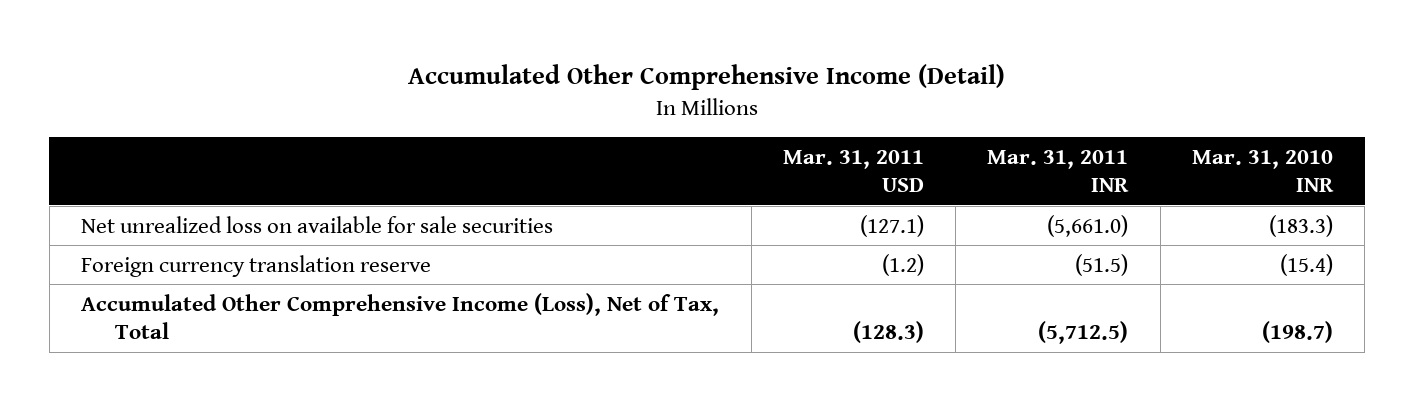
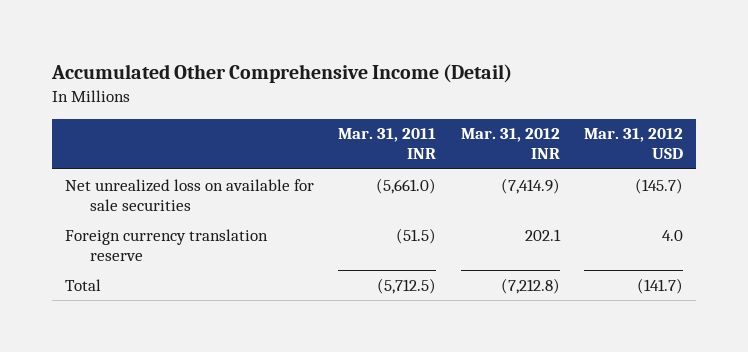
[782,149,924,193] Mar. 31, 2011 USD -> none
[1192,149,1335,193] Mar. 31, 2010 INR -> none
none -> [460,128,560,160] Mar. 31, 2012 INR
none -> [584,128,684,160] Mar. 31, 2012 USD
[81,292,720,340] Accumulated Other Comprehensive Income (Loss), Net of Tax, Total -> [64,278,101,291] Total

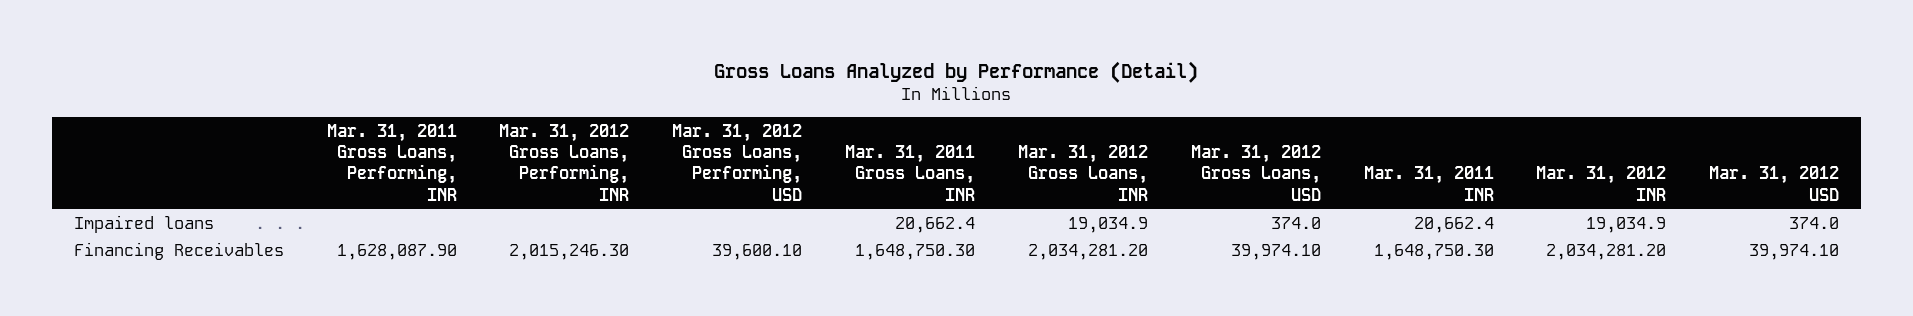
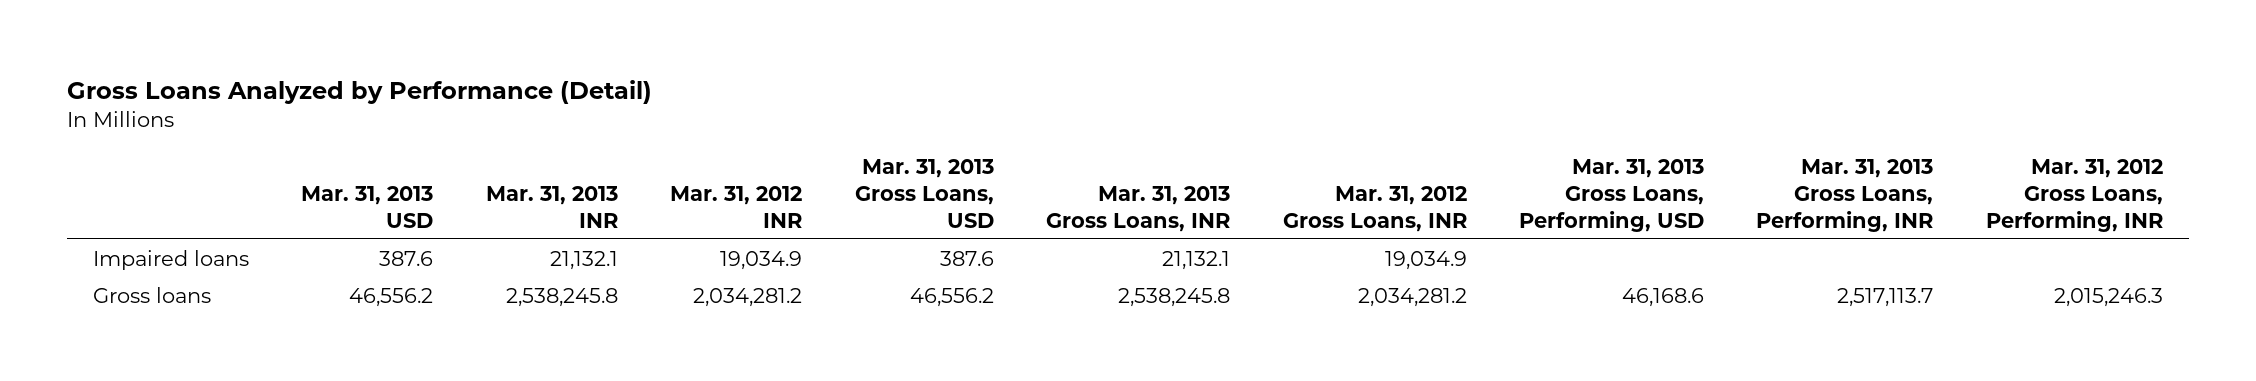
[326,123,457,201] Mar. 31, 2011 Gross Loans, Performing, INR -> none
[672,123,803,201] Mar. 31, 2012 Gross Loans, Performing, USD -> none
[845,144,976,201] Mar. 31, 2011 Gross Loans, INR -> none
[1190,144,1321,201] Mar. 31, 2012 Gross Loans, USD -> none
[1363,166,1494,201] Mar. 31, 2011 INR -> none
[1709,166,1840,201] Mar. 31, 2012 USD -> none
none -> [301,185,434,228] Mar. 31, 2013 USD
none -> [485,185,618,228] Mar. 31, 2013 INR
none -> [854,159,994,228] Mar. 31, 2013 Gross Loans, USD
none -> [1046,185,1231,232] Mar. 31, 2013 Gross Loans, INR
none -> [1518,159,1704,232] Mar. 31, 2013 Gross Loans, Performing, USD
none -> [1756,159,1934,232] Mar. 31, 2013 Gross Loans, Performing, INR
[73,242,284,261] Financing Receivables -> none
none -> [92,286,211,303] Gross loans

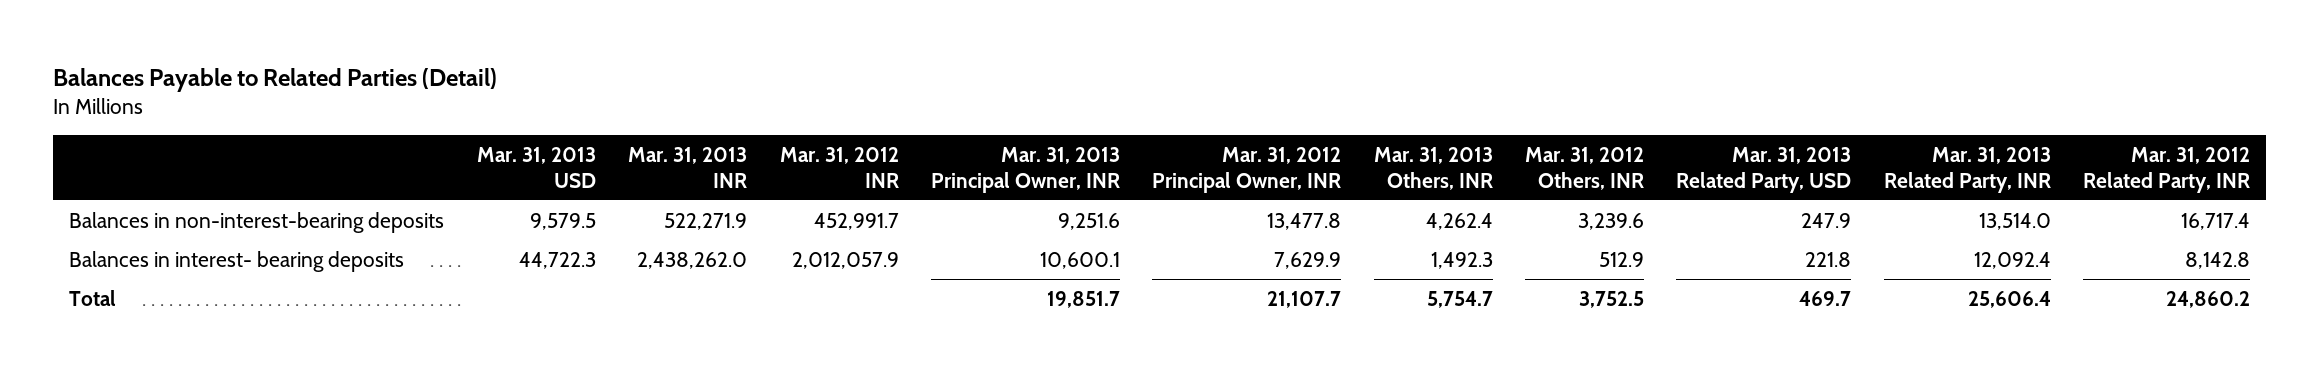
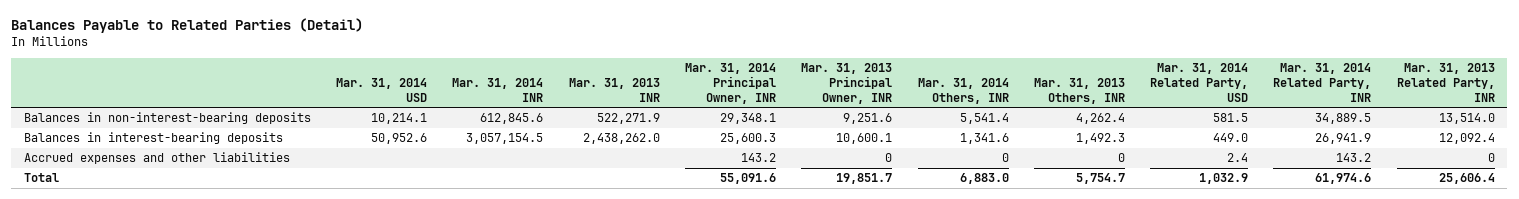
[476,147,596,188] Mar. 31, 2013 USD -> none
[779,147,899,188] Mar. 31, 2012 INR -> none
[1152,147,1342,193] Mar. 31, 2012 Principal Owner, INR -> none
[1525,147,1645,190] Mar. 31, 2012 Others, INR -> none
[1676,147,1852,193] Mar. 31, 2013 Related Party, USD -> none
[2083,147,2251,193] Mar. 31, 2012 Related Party, INR -> none
none -> [336,77,428,102] Mar. 31, 2014 USD
none -> [452,77,544,102] Mar. 31, 2014 INR
none -> [685,63,777,104] Mar. 31, 2014 Principal Owner, INR
none -> [917,77,1009,104] Mar. 31, 2014 Others, INR
none -> [1150,63,1249,102] Mar. 31, 2014 Related Party, USD
none -> [1273,63,1372,102] Mar. 31, 2014 Related Party, INR
[69,250,405,272] Balances in interest- bearing deposits -> [23,132,283,145] Balances in interest-bearing deposits
none -> [23,152,290,165] Accrued expenses and other liabilities

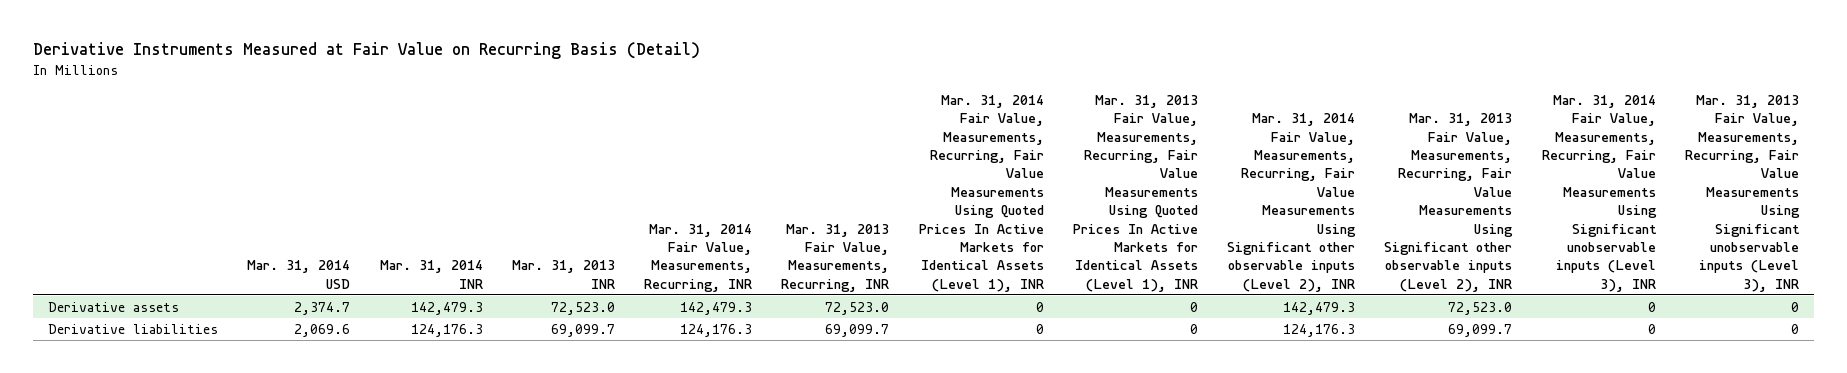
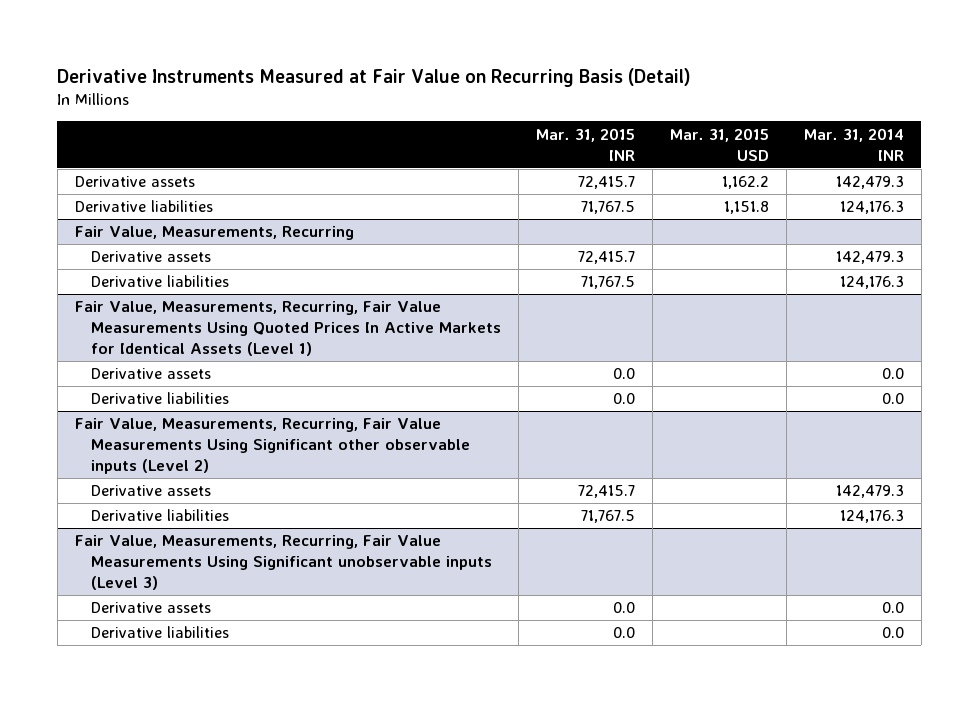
[247,260,351,289] Mar. 31, 2014 USD -> none
[511,260,615,289] Mar. 31, 2013 INR -> none
[644,223,753,292] Mar. 31, 2014 Fair Value, Measurements, Recurring, INR -> none
[781,223,890,292] Mar. 31, 2013 Fair Value, Measurements, Recurring, INR -> none
[918,94,1044,292] Mar. 31, 2014 Fair Value, Measurements, Recurring, Fair Value Measurements Using Quoted Prices In Active Markets for Identical Assets (Level 1), INR -> none
[1072,94,1198,292] Mar. 31, 2013 Fair Value, Measurements, Recurring, Fair Value Measurements Using Quoted Prices In Active Markets for Identical Assets (Level 1), INR -> none
[1227,113,1357,292] Mar. 31, 2014 Fair Value, Measurements, Recurring, Fair Value Measurements Using Significant other observable inputs (Level 2), INR -> none
[1384,113,1514,292] Mar. 31, 2013 Fair Value, Measurements, Recurring, Fair Value Measurements Using Significant other observable inputs (Level 2), INR -> none
[1541,94,1657,292] Mar. 31, 2014 Fair Value, Measurements, Recurring, Fair Value Measurements Using Significant unobservable inputs (Level 3), INR -> none
[1685,94,1801,292] Mar. 31, 2013 Fair Value, Measurements, Recurring, Fair Value Measurements Using Significant unobservable inputs (Level 3), INR -> none
none -> [536,127,636,161] Mar. 31, 2015 INR
none -> [670,127,770,161] Mar. 31, 2015 USD
none -> [74,226,354,241] Fair Value, Measurements, Recurring
none -> [91,251,212,263] Derivative assets
none -> [91,275,230,288] Derivative liabilities
none -> [74,301,502,357] Fair Value, Measurements, Recurring, Fair Value Measurements Using Quoted Prices In Active Markets for Identical Assets (Level 1)
none -> [91,368,212,380] Derivative assets
none -> [91,392,230,405] Derivative liabilities
none -> [74,418,471,475] Fair Value, Measurements, Recurring, Fair Value Measurements Using Significant other observable inputs (Level 2)
none -> [91,485,212,497] Derivative assets
none -> [91,509,230,522] Derivative liabilities
none -> [74,535,493,591] Fair Value, Measurements, Recurring, Fair Value Measurements Using Significant unobservable inputs (Level 3)
none -> [91,602,212,614] Derivative assets
none -> [91,626,230,639] Derivative liabilities

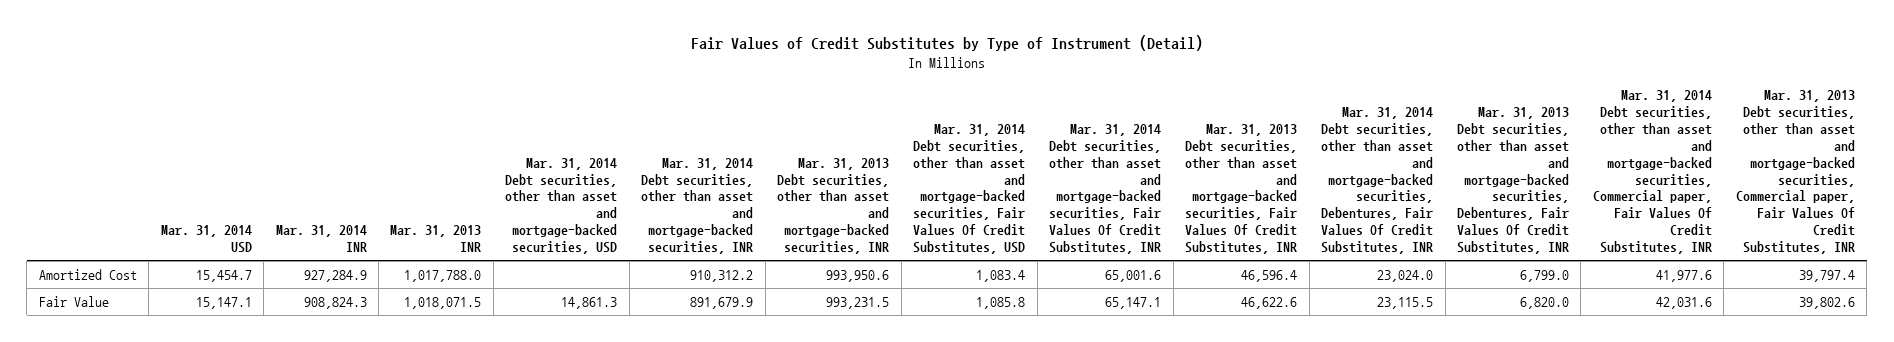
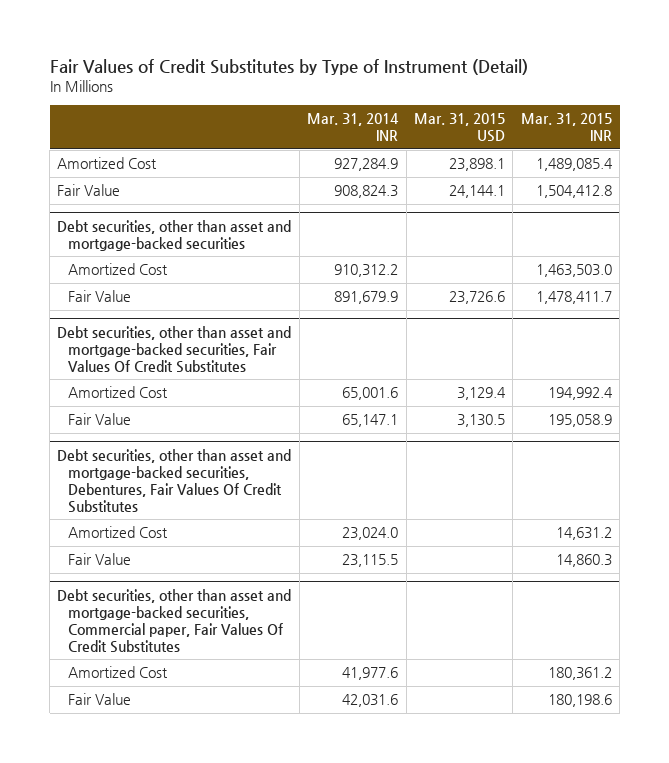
[160,225,252,254] Mar. 31, 2014 USD -> none
[390,225,482,253] Mar. 31, 2013 INR -> none
[505,157,618,255] Mar. 31, 2014 Debt securities, other than asset and mortgage-backed securities, USD -> none
[641,157,754,255] Mar. 31, 2014 Debt securities, other than asset and mortgage-backed securities, INR -> none
[777,157,890,255] Mar. 31, 2013 Debt securities, other than asset and mortgage-backed securities, INR -> none
[913,123,1026,255] Mar. 31, 2014 Debt securities, other than asset and mortgage-backed securities, Fair Values Of Credit Substitutes, USD -> none
[1049,123,1162,255] Mar. 31, 2014 Debt securities, other than asset and mortgage-backed securities, Fair Values Of Credit Substitutes, INR -> none
[1185,123,1298,255] Mar. 31, 2013 Debt securities, other than asset and mortgage-backed securities, Fair Values Of Credit Substitutes, INR -> none
[1321,106,1434,255] Mar. 31, 2014 Debt securities, other than asset and mortgage-backed securities, Debentures, Fair Values Of Credit Substitutes, INR -> none
[1457,106,1570,255] Mar. 31, 2013 Debt securities, other than asset and mortgage-backed securities, Debentures, Fair Values Of Credit Substitutes, INR -> none
[1592,89,1712,255] Mar. 31, 2014 Debt securities, other than asset and mortgage-backed securities, Commercial paper, Fair Values Of Credit Substitutes, INR -> none
[1735,89,1855,255] Mar. 31, 2013 Debt securities, other than asset and mortgage-backed securities, Commercial paper, Fair Values Of Credit Substitutes, INR -> none
none -> [413,113,505,143] Mar. 31, 2015 USD
none -> [520,113,612,142] Mar. 31, 2015 INR
none -> [57,219,292,251] Debt securities, other than asset and mortgage-backed securities
none -> [67,263,168,276] Amortized Cost
none -> [67,290,131,303] Fair Value
none -> [57,325,292,373] Debt securities, other than asset and mortgage-backed securities, Fair Values Of Credit Substitutes
none -> [67,386,168,399] Amortized Cost
none -> [67,413,131,426] Fair Value
none -> [57,448,292,513] Debt securities, other than asset and mortgage-backed securities, Debentures, Fair Values Of Credit Substitutes
none -> [67,526,168,539] Amortized Cost
none -> [67,553,131,566] Fair Value
none -> [57,588,292,653] Debt securities, other than asset and mortgage-backed securities, Commercial paper, Fair Values Of Credit Substitutes
none -> [67,666,168,679] Amortized Cost
none -> [67,693,131,706] Fair Value

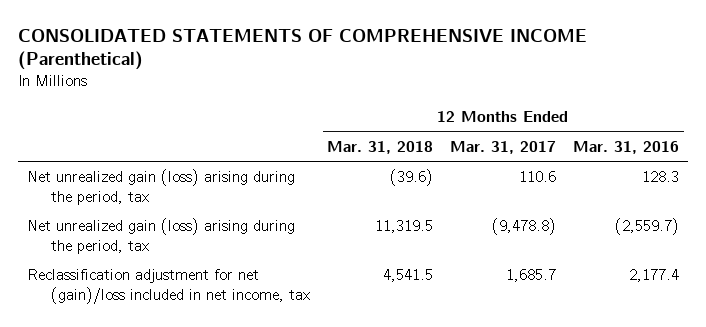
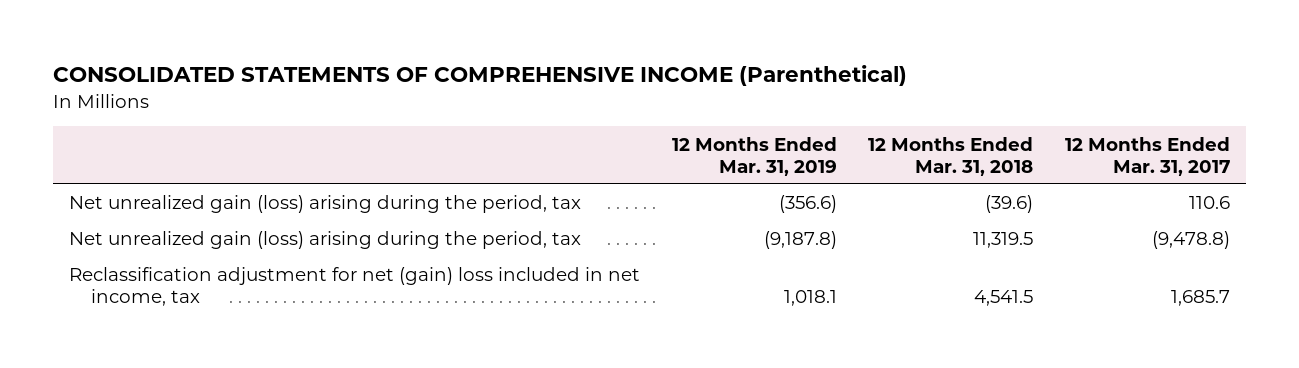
[573,140,680,154] Mar. 31, 2016 -> none
none -> [671,136,837,176] 12 Months Ended Mar. 31, 2019
[26,269,310,304] Reclassification adjustment for net (gain)/loss included in net income, tax -> [69,267,641,307] Reclassification adjustment for net (gain) loss included in net income, tax

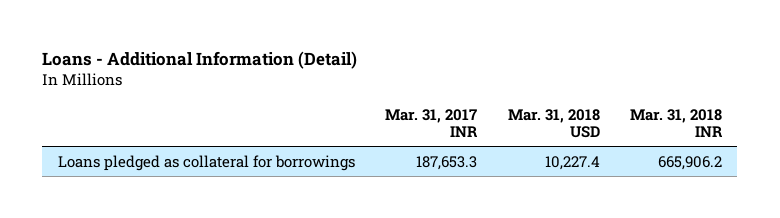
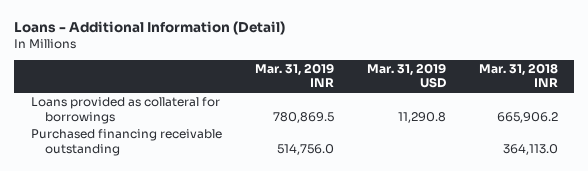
[385,108,479,138] Mar. 31, 2017 INR -> none
[507,108,600,139] Mar. 31, 2018 USD -> none
none -> [254,63,334,88] Mar. 31, 2019 INR
none -> [366,63,446,89] Mar. 31, 2019 USD
[57,154,355,171] Loans pledged as collateral for borrowings -> [30,97,220,124] Loans provided as collateral for borrowings
none -> [30,129,222,156] Purchased financing receivable outstanding

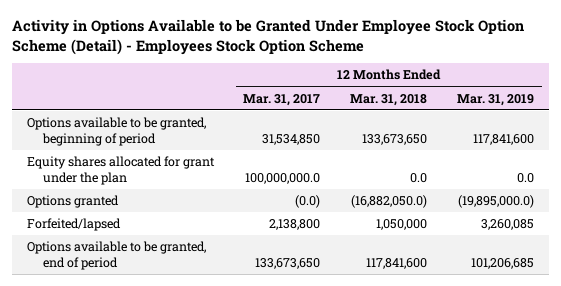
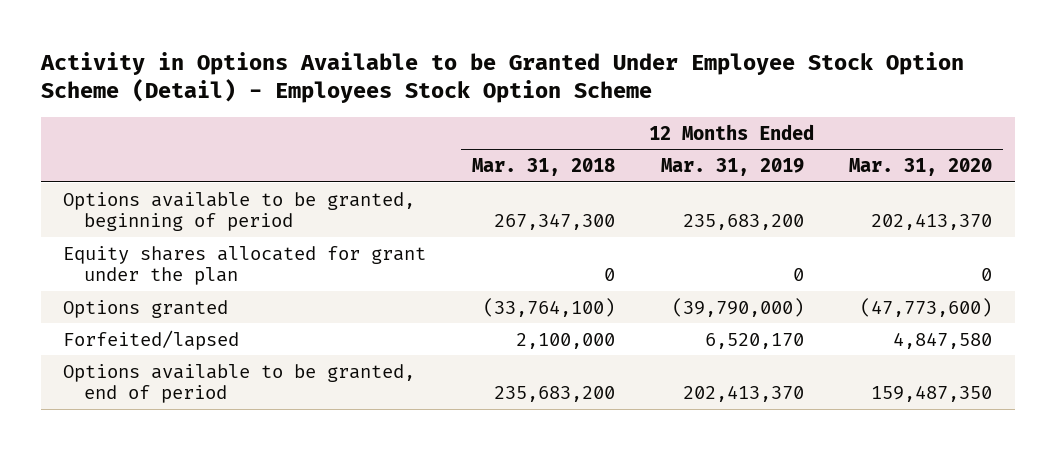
[243,93,321,106] Mar. 31, 2017 -> none
none -> [849,158,993,177] Mar. 31, 2020
[362,134,428,146] 133,673,650 -> [493,213,615,231] 267,347,300
[473,134,535,146] 117,841,600 -> [682,214,804,231] 235,683,200
[410,173,428,184] 0.0 -> [603,268,615,282] 0
[517,173,535,184] 0.0 -> [792,268,804,282] 0
[351,195,428,209] (16,882,050.0) -> [482,297,615,317] (33,764,100)
[458,195,535,209] (19,895,000.0) -> [671,297,804,317] (39,790,000)
[376,219,428,231] 1,050,000 -> [515,332,615,349] 2,100,000
[481,219,535,231] 3,260,085 -> [704,332,804,349] 6,520,170
[366,258,428,270] 117,841,600 -> [493,386,615,403] 235,683,200
[471,258,535,270] 101,206,685 -> [682,385,804,403] 202,413,370

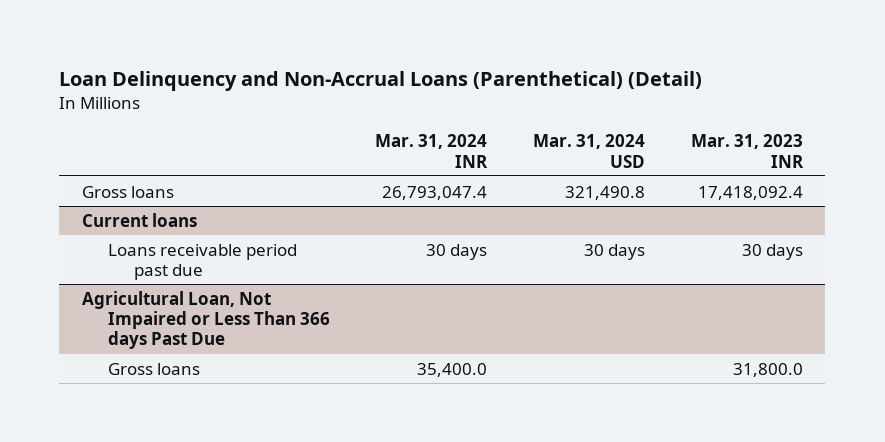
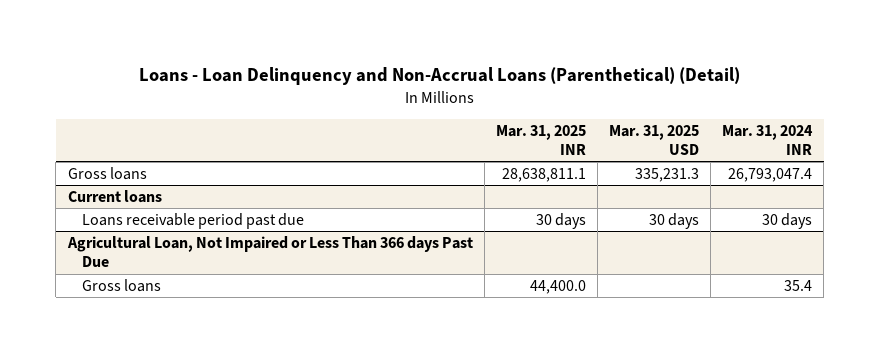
[59,71,703,92] Loan Delinquency and Non-Accrual Loans (Parenthetical) (Detail) -> [138,66,740,85] Loans - Loan Delinquency and Non-Accrual Loans (Parenthetical) (Detail)
[533,134,646,168] Mar. 31, 2024 USD -> none
[690,134,804,168] Mar. 31, 2023 INR -> none
none -> [495,124,586,155] Mar. 31, 2025 INR
none -> [609,124,700,155] Mar. 31, 2025 USD
[417,362,488,377] 35,400.0 -> [784,279,813,291] 35.4

